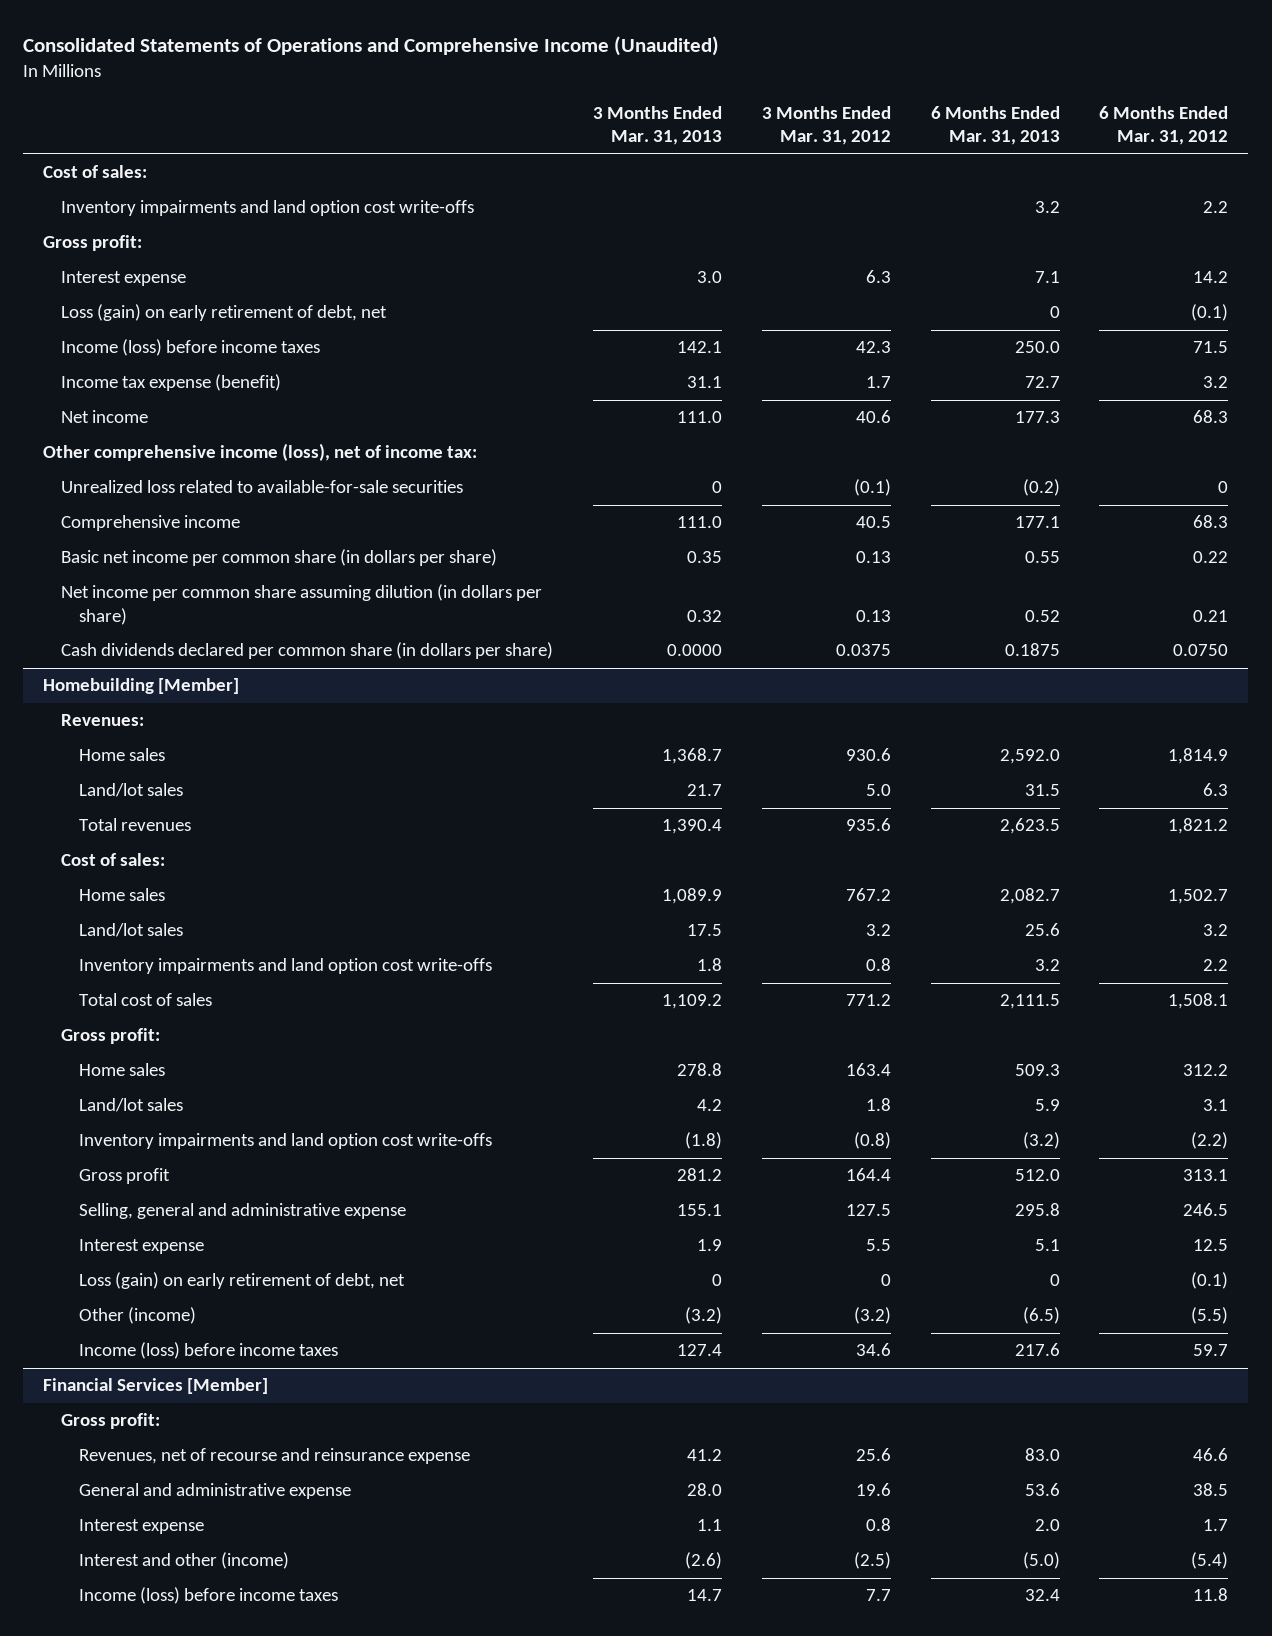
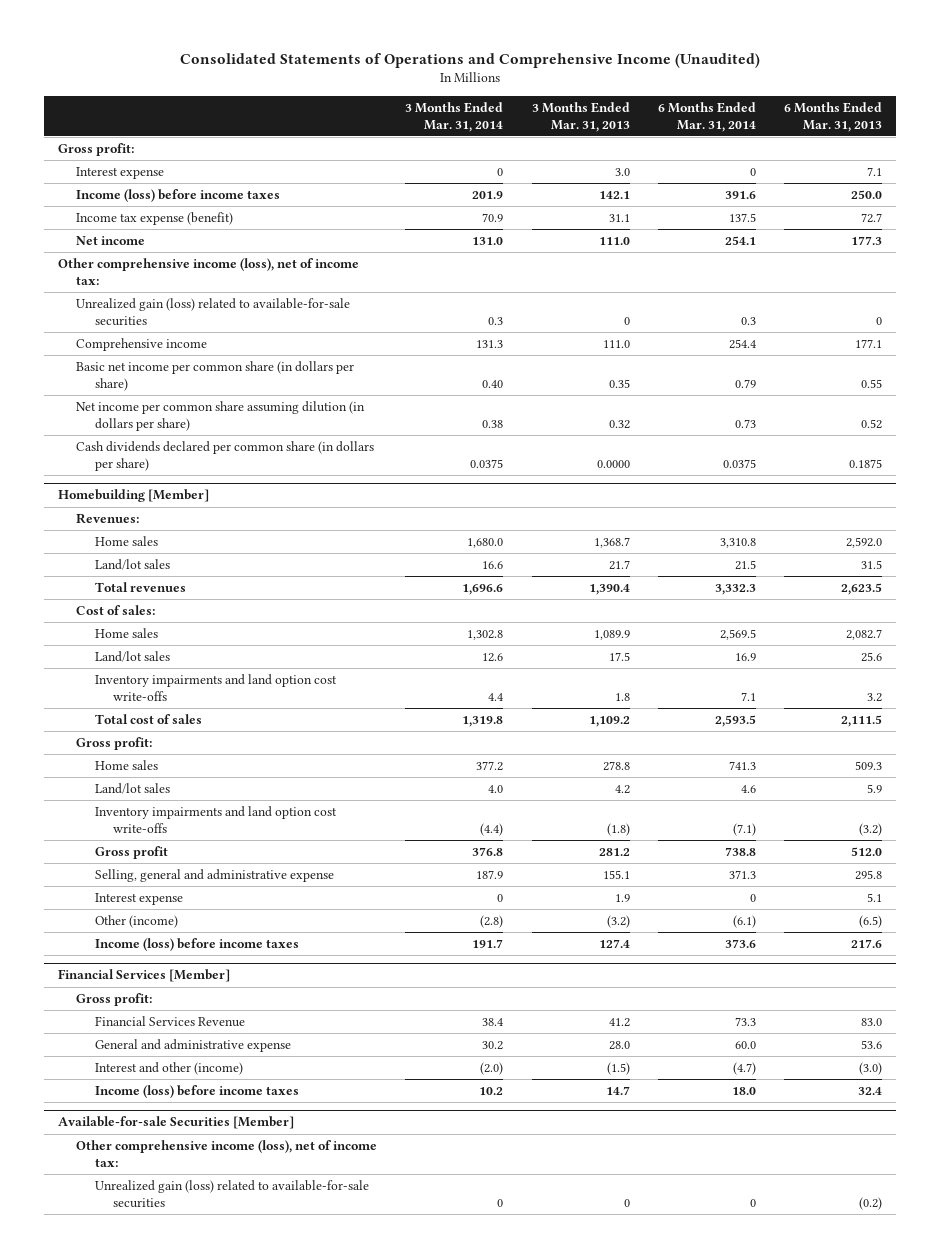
[761,105,891,146] 3 Months Ended Mar. 31, 2012 -> none
[1099,105,1229,146] 6 Months Ended Mar. 31, 2012 -> none
none -> [405,101,504,132] 3 Months Ended Mar. 31, 2014
none -> [657,101,756,132] 6 Months Ended Mar. 31, 2014
[43,165,148,179] Cost of sales: -> none
[61,200,475,217] Inventory impairments and land option cost write-offs -> none
[61,304,388,322] Loss (gain) on early retirement of debt, net -> none
[61,480,464,494] Unrealized loss related to available-for-sale securities -> [76,297,351,327] Unrealized gain (loss) related to available-for-sale securities
[1022,479,1060,497] (0.2) -> [876,317,883,326] 0
[78,1272,405,1290] Loss (gain) on early retirement of debt, net -> none
[78,1448,470,1465] Revenues, net of recourse and reinsurance expense -> [94,1015,245,1027] Financial Services Revenue
[78,1519,204,1535] Interest expense -> none
[684,1552,722,1570] (2.6) -> [606,1061,630,1075] (1.5)
[1022,1552,1060,1570] (5.0) -> [859,1061,883,1075] (3.0)
none -> [57,1116,294,1130] Available-for-sale Securities [Member]
none -> [76,1139,378,1168] Other comprehensive income (loss), net of income tax:
none -> [94,1179,369,1209] Unrealized gain (loss) related to available-for-sale securities

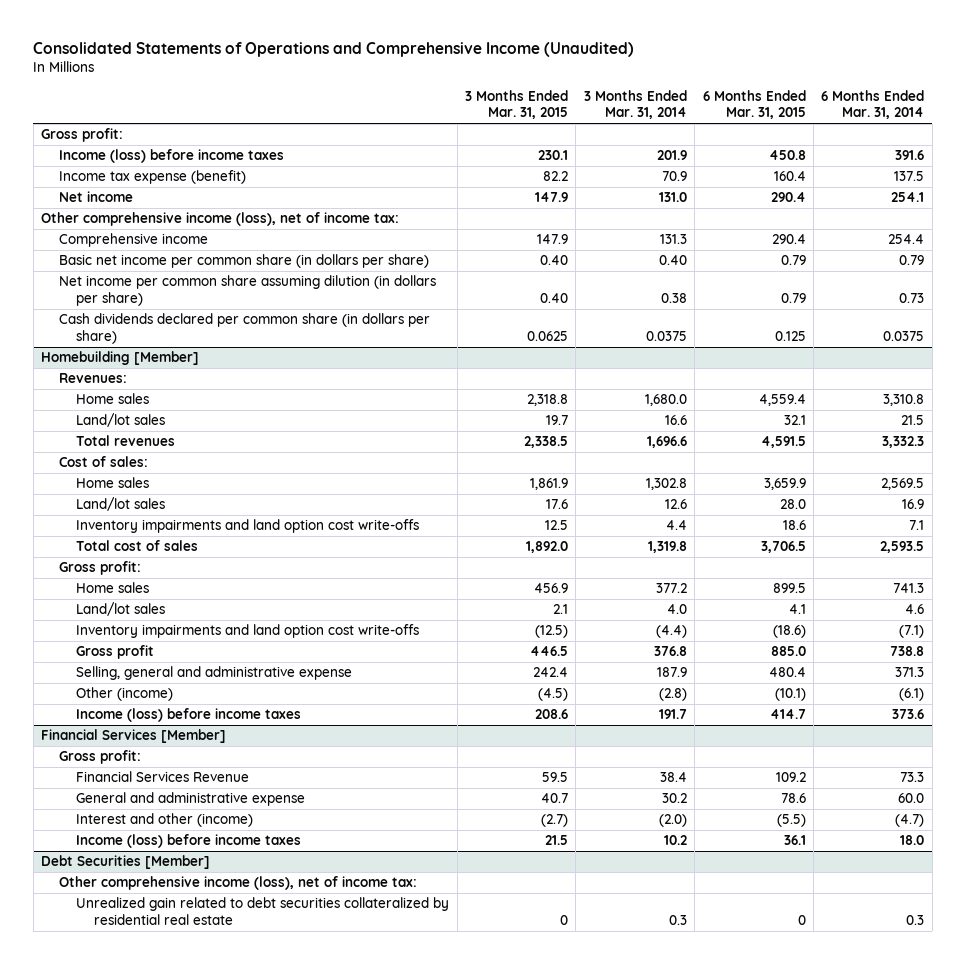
[531,101,630,132] 3 Months Ended Mar. 31, 2013 -> none
[784,101,883,132] 6 Months Ended Mar. 31, 2013 -> none
none -> [464,89,568,120] 3 Months Ended Mar. 31, 2015
none -> [702,89,806,120] 6 Months Ended Mar. 31, 2015
[76,166,165,179] Interest expense -> none
[76,297,351,327] Unrealized gain (loss) related to available-for-sale securities -> none
[94,892,183,905] Interest expense -> none
[57,1116,294,1130] Available-for-sale Securities [Member] -> none
none -> [41,855,211,870] Debt Securities [Member]
[94,1179,369,1209] Unrealized gain (loss) related to available-for-sale securities -> [76,897,450,925] Unrealized gain related to debt securities collateralized by residential real estate
[497,1199,504,1208] 0 -> [668,914,687,925] 0.3
[749,1199,756,1208] 0 -> [906,914,925,925] 0.3

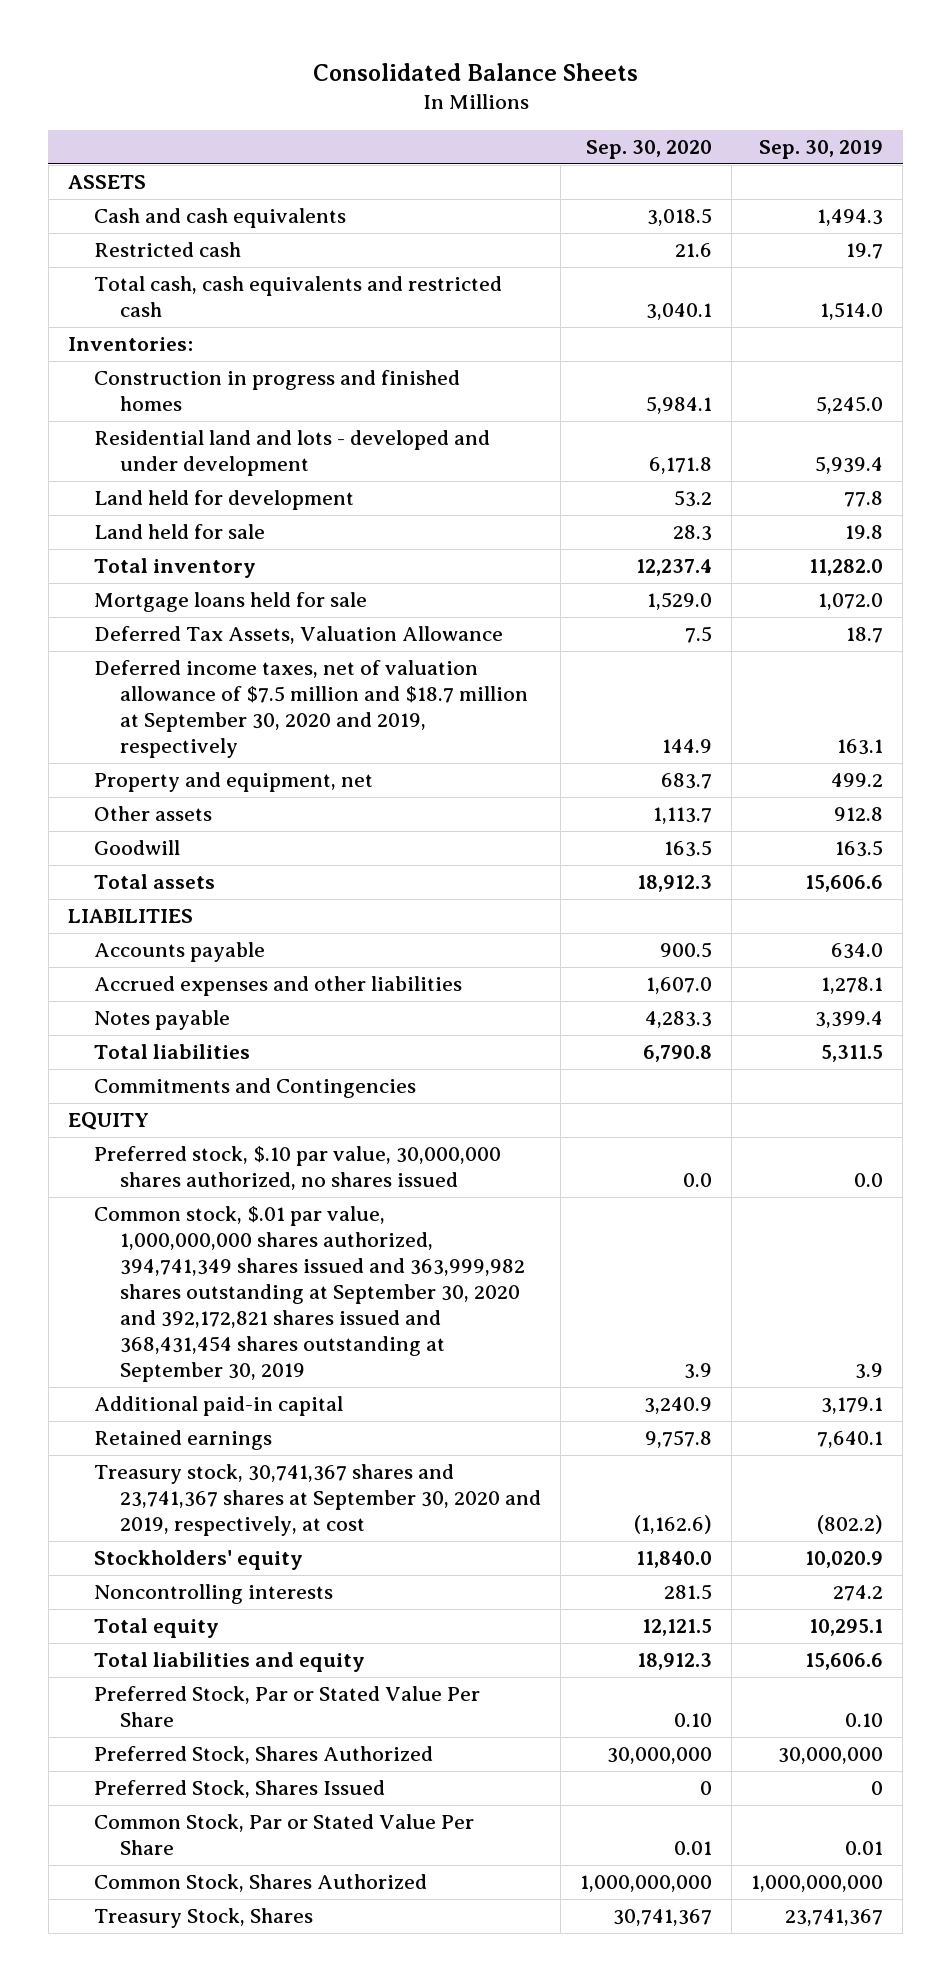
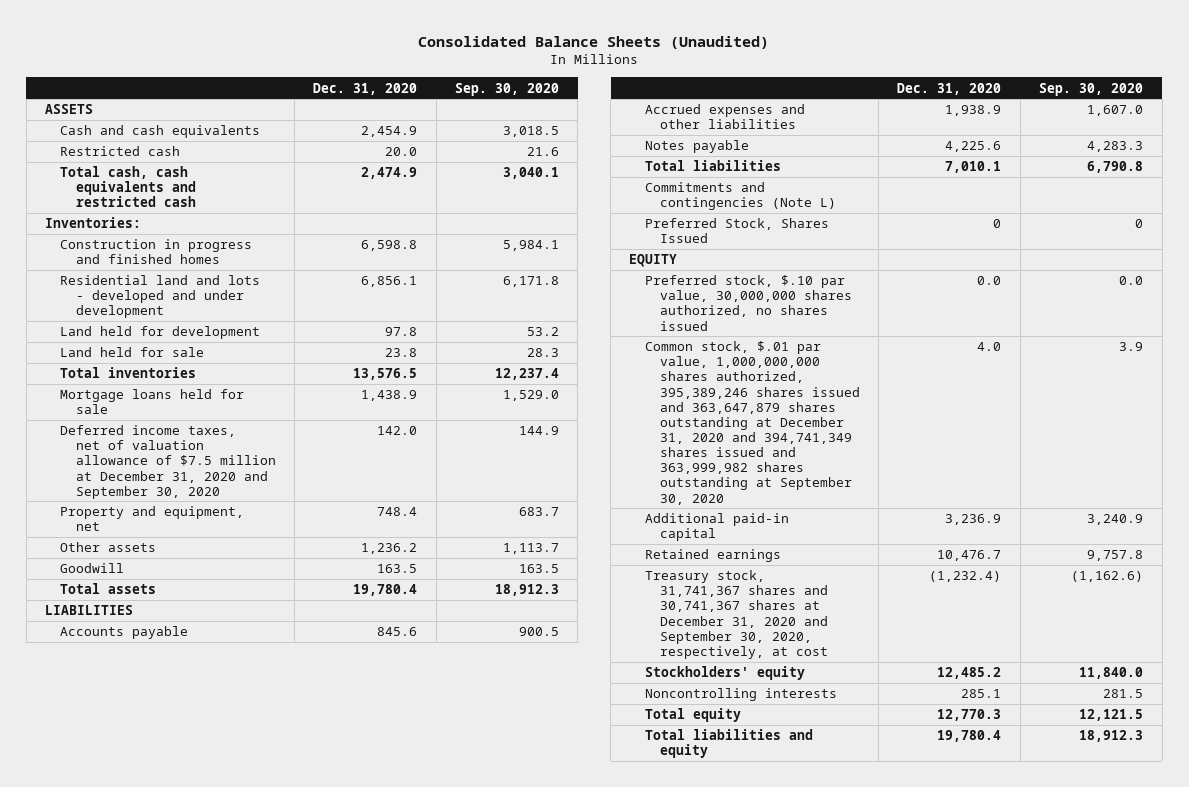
[312,62,638,81] Consolidated Balance Sheets -> [418,35,770,49] Consolidated Balance Sheets (Unaudited)
[759,139,884,159] Sep. 30, 2019 -> none
none -> [313,82,418,95] Dec. 31, 2020
[93,558,256,579] Total inventory -> [60,367,197,379] Total inventories
[93,626,503,645] Deferred Tax Assets, Valuation Allowance -> none
[93,660,528,759] Deferred income taxes, net of valuation allowance of $7.5 million and $18.7 million at September 30, 2020 and 2019, respectively -> [60,425,276,499] Deferred income taxes, net of valuation allowance of $7.5 million at December 31, 2020 and September 30, 2020
[93,1078,416,1099] Commitments and Contingencies -> [644,182,836,211] Commitments and contingencies (Note L)
[93,1780,385,1799] Preferred Stock, Shares Issued -> [644,218,829,244] Preferred Stock, Shares Issued
[93,1206,525,1383] Common stock, $.01 par value, 1,000,000,000 shares authorized, 394,741,349 shares issued and 363,999,982 shares outstanding at September 30, 2020 and 392,172,821 shares issued and 368,431,454 shares outstanding at September 30, 2019 -> [644,341,860,505] Common stock, $.01 par value, 1,000,000,000 shares authorized, 395,389,246 shares issued and 363,647,879 shares outstanding at December 31, 2020 and 394,741,349 shares issued and 363,999,982 shares outstanding at September 30, 2020
[93,1464,541,1537] Treasury stock, 30,741,367 shares and 23,741,367 shares at September 30, 2020 and 2019, respectively, at cost -> [644,570,828,659] Treasury stock, 31,741,367 shares and 30,741,367 shares at December 31, 2020 and September 30, 2020, respectively, at cost
[93,1686,480,1728] Preferred Stock, Par or Stated Value Per Share -> none
[93,1746,433,1765] Preferred Stock, Shares Authorized -> none
[93,1814,474,1856] Common Stock, Par or Stated Value Per Share -> none
[93,1874,427,1893] Common Stock, Shares Authorized -> none
[93,1908,313,1929] Treasury Stock, Shares -> none

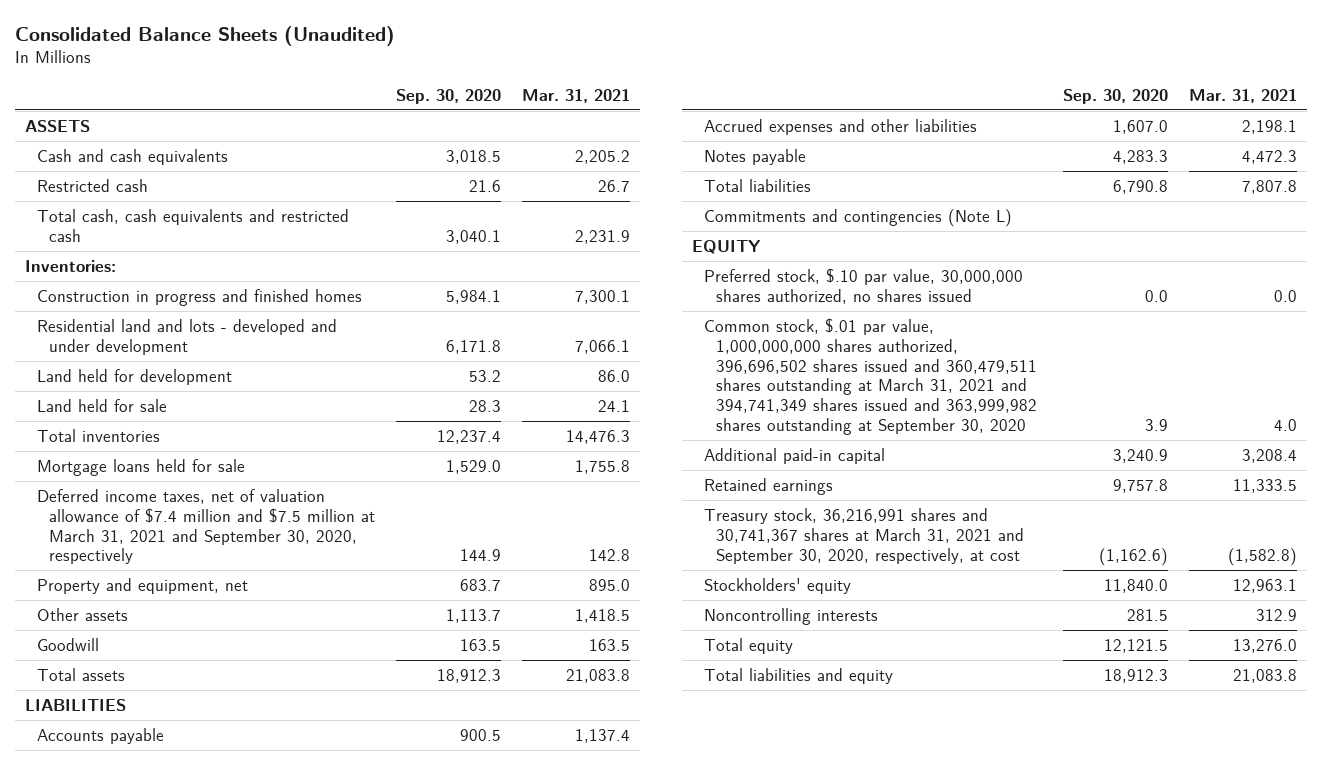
[313,82,418,95] Dec. 31, 2020 -> none
none -> [521,88,630,103] Mar. 31, 2021
[60,425,276,499] Deferred income taxes, net of valuation allowance of $7.5 million at December 31, 2020 and September 30, 2020 -> [37,488,376,565] Deferred income taxes, net of valuation allowance of $7.4 million and $7.5 million at March 31, 2021 and September 30, 2020, respectively
[644,218,829,244] Preferred Stock, Shares Issued -> none
[644,341,860,505] Common stock, $.01 par value, 1,000,000,000 shares authorized, 395,389,246 shares issued and 363,647,879 shares outstanding at December 31, 2020 and 394,741,349 shares issued and 363,999,982 shares outstanding at September 30, 2020 -> [704,317,1038,436] Common stock, $.01 par value, 1,000,000,000 shares authorized, 396,696,502 shares issued and 360,479,511 shares outstanding at March 31, 2021 and 394,741,349 shares issued and 363,999,982 shares outstanding at September 30, 2020
[644,570,828,659] Treasury stock, 31,741,367 shares and 30,741,367 shares at December 31, 2020 and September 30, 2020, respectively, at cost -> [704,507,1025,564] Treasury stock, 36,216,991 shares and 30,741,367 shares at March 31, 2021 and September 30, 2020, respectively, at cost

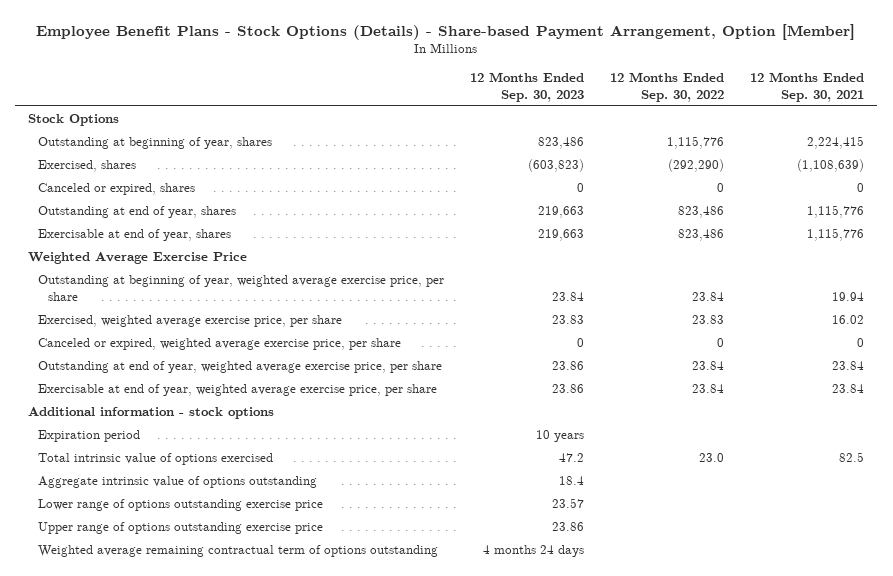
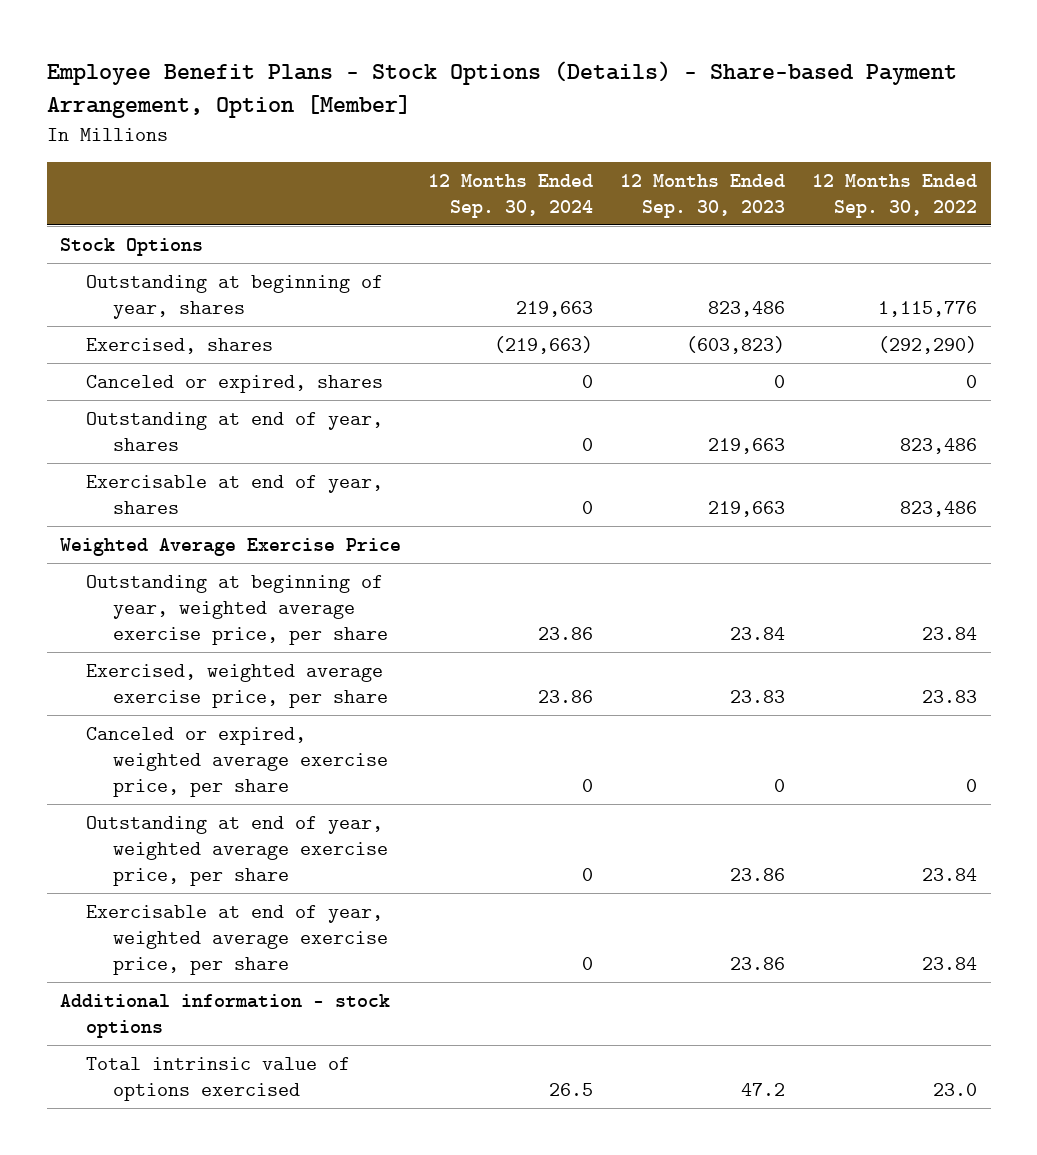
[750,72,865,103] 12 Months Ended Sep. 30, 2021 -> none
none -> [428,173,594,218] 12 Months Ended Sep. 30, 2024
[37,429,140,442] Expiration period -> none
[37,475,317,488] Aggregate intrinsic value of options outstanding -> none
[37,498,323,511] Lower range of options outstanding exercise price -> none
[37,521,323,534] Upper range of options outstanding exercise price -> none
[37,544,438,557] Weighted average remaining contractual term of options outstanding -> none

